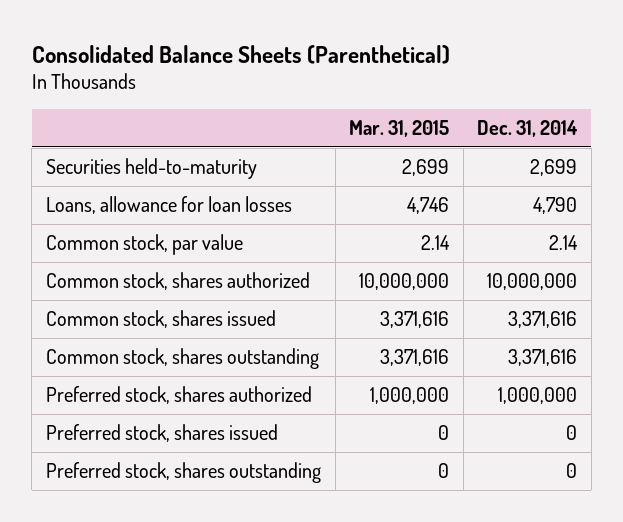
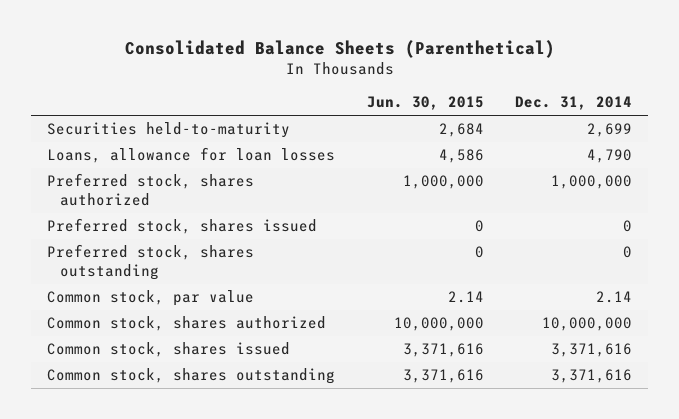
[349,120,450,138] Mar. 31, 2015 -> none
none -> [366,96,484,111] Jun. 30, 2015
[45,385,312,404] Preferred stock, shares authorized -> [46,173,254,207] Preferred stock, shares authorized
[45,423,278,442] Preferred stock, shares issued -> [46,218,317,235] Preferred stock, shares issued
[45,461,321,483] Preferred stock, shares outstanding -> [46,244,254,281] Preferred stock, shares outstanding

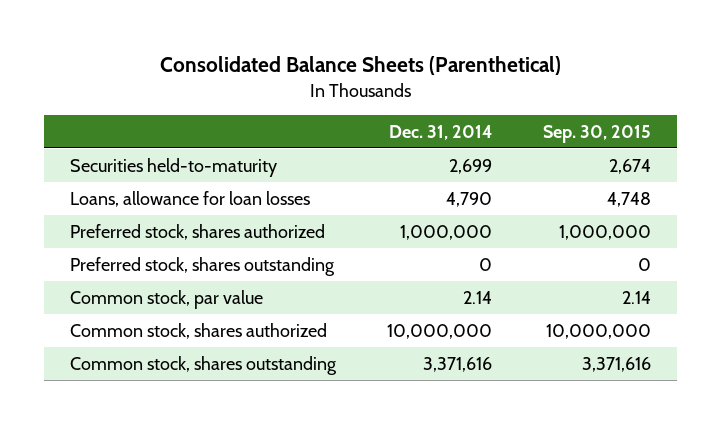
[366,96,484,111] Jun. 30, 2015 -> none
none -> [543,124,652,143] Sep. 30, 2015
[46,218,317,235] Preferred stock, shares issued -> none
[46,342,290,358] Common stock, shares issued -> none

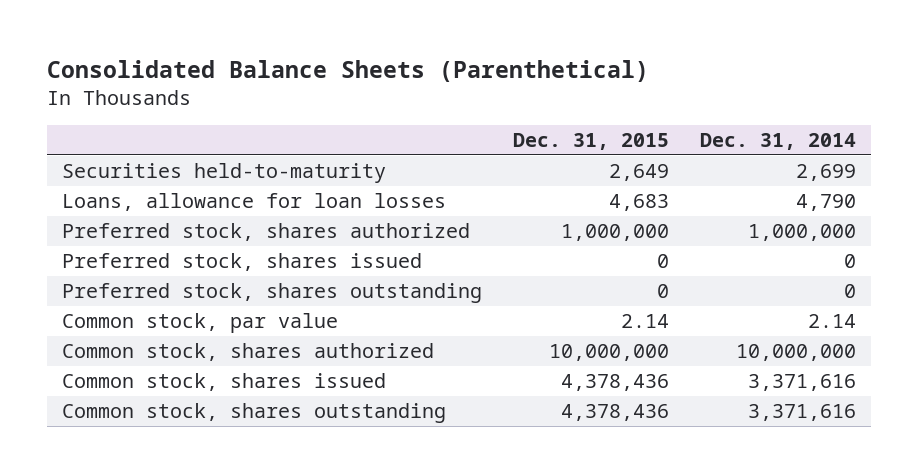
[543,124,652,143] Sep. 30, 2015 -> none
none -> [512,132,669,150] Dec. 31, 2015
none -> [62,253,423,272] Preferred stock, shares issued
none -> [62,373,387,392] Common stock, shares issued

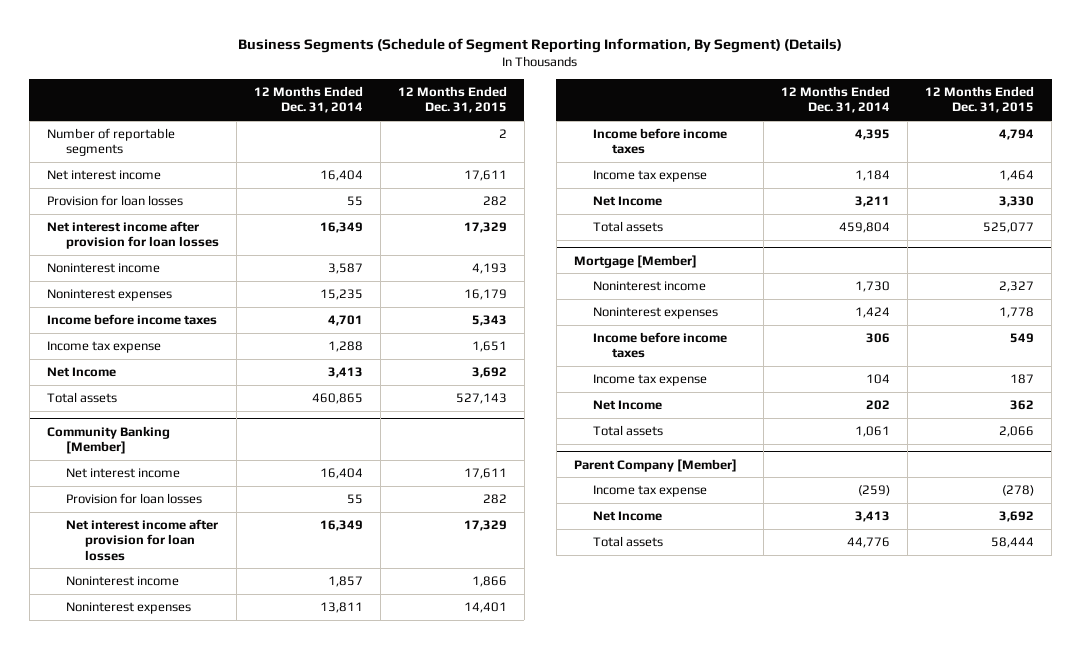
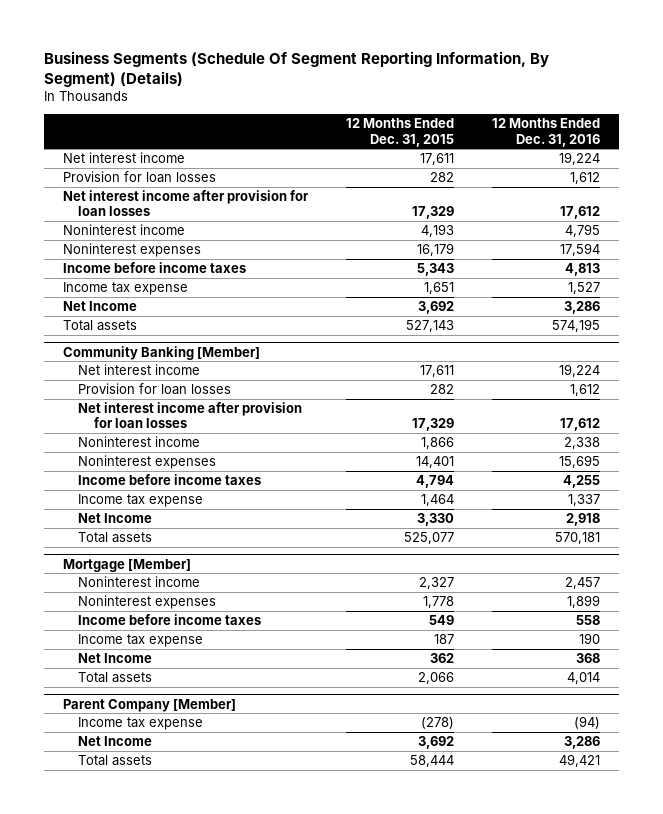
[238,37,843,53] Business Segments (Schedule of Segment Reporting Information, By Segment) (Details) -> [43,50,549,87] Business Segments (Schedule Of Segment Reporting Information, By Segment) (Details)
[253,85,363,114] 12 Months Ended Dec. 31, 2014 -> none
none -> [491,118,600,147] 12 Months Ended Dec. 31, 2016
[46,127,175,157] Number of reportable segments -> none

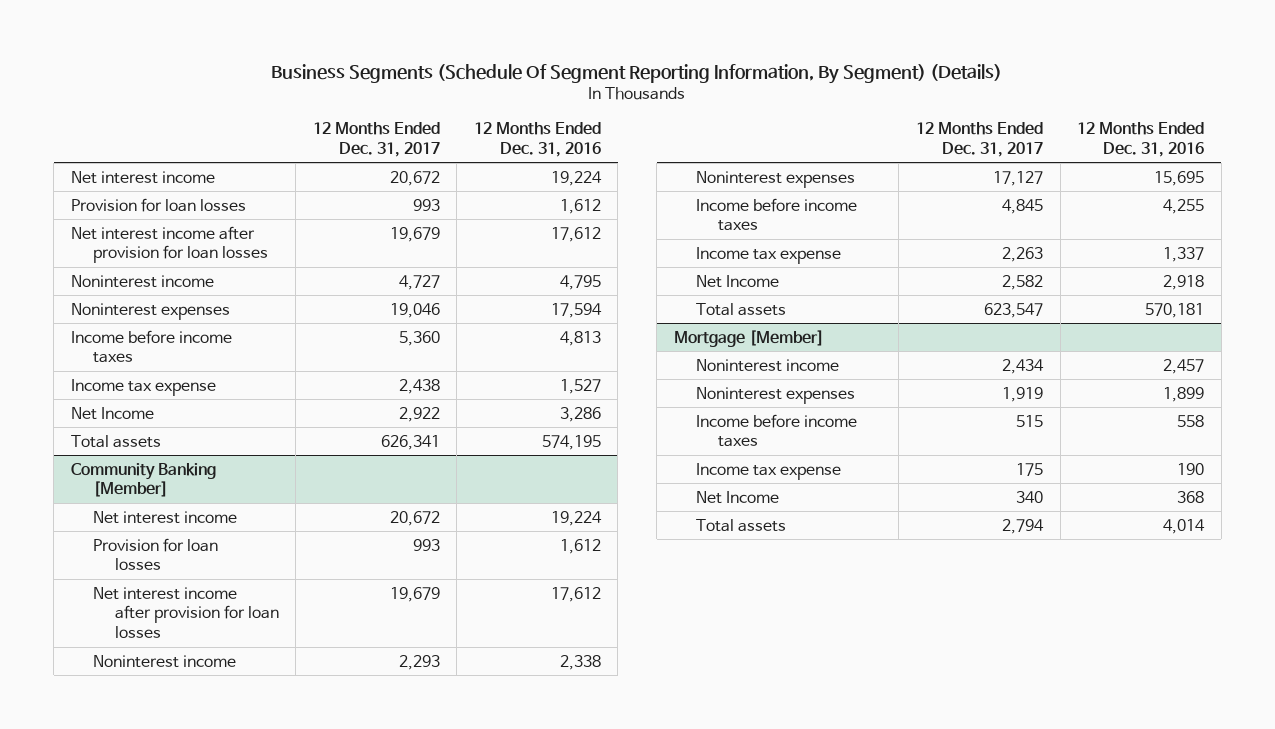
[345,118,454,147] 12 Months Ended Dec. 31, 2015 -> none
none -> [312,122,440,157] 12 Months Ended Dec. 31, 2017
[62,698,236,712] Parent Company [Member] -> none
[78,717,204,731] Income tax expense -> none
[78,736,153,747] Net Income -> none
[78,755,153,767] Total assets -> none

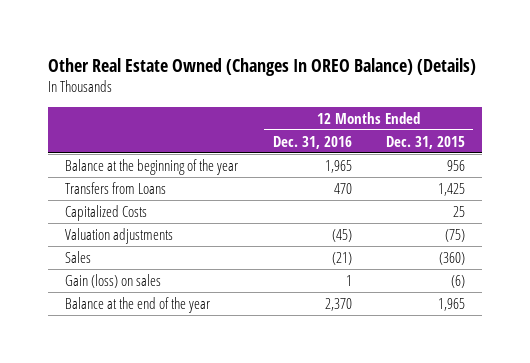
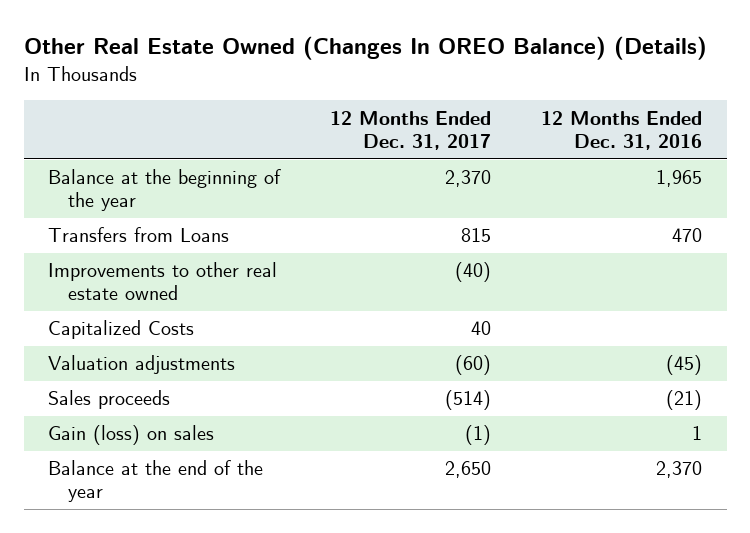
[385,135,465,149] Dec. 31, 2015 -> none
none -> [330,110,492,150] 12 Months Ended Dec. 31, 2017
none -> [48,262,278,301] Improvements to other real estate owned
[65,250,92,263] Sales -> [48,390,171,410] Sales proceeds

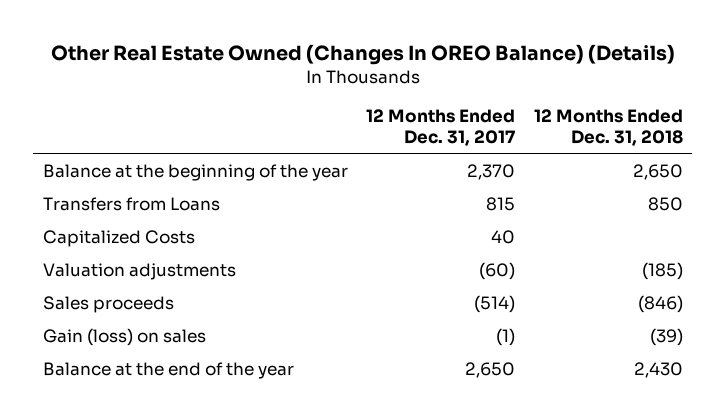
[540,110,702,150] 12 Months Ended Dec. 31, 2016 -> none
none -> [534,109,684,146] 12 Months Ended Dec. 31, 2018
[48,262,278,301] Improvements to other real estate owned -> none

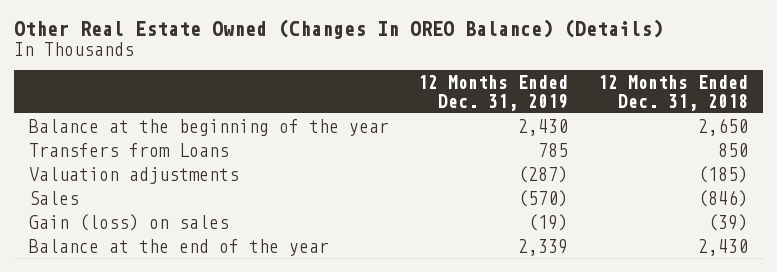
[366,109,516,146] 12 Months Ended Dec. 31, 2017 -> none
none -> [418,74,569,111] 12 Months Ended Dec. 31, 2019
[42,229,195,247] Capitalized Costs -> none
[42,295,174,313] Sales proceeds -> [28,190,79,205] Sales

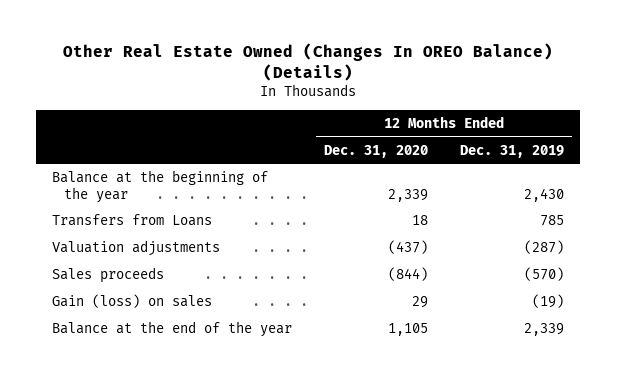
[598,74,749,111] 12 Months Ended Dec. 31, 2018 -> none
none -> [324,144,429,158] Dec. 31, 2020
[28,190,79,205] Sales -> [52,267,165,284] Sales proceeds

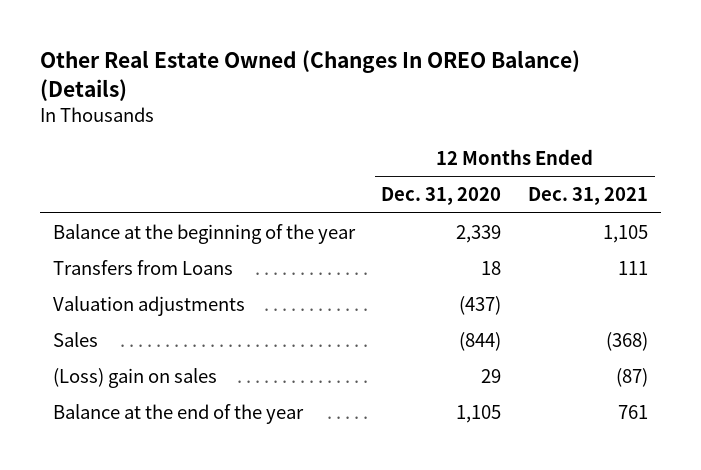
[460,144,565,158] Dec. 31, 2019 -> none
none -> [527,187,648,206] Dec. 31, 2021
[52,267,165,284] Sales proceeds -> [52,331,98,347] Sales
[52,294,213,309] Gain (loss) on sales -> [52,367,217,388] (Loss) gain on sales

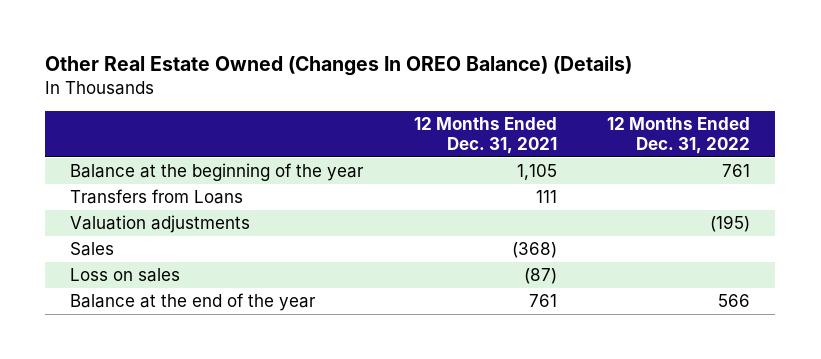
[381,187,502,206] Dec. 31, 2020 -> none
none -> [607,117,751,155] 12 Months Ended Dec. 31, 2022
[52,367,217,388] (Loss) gain on sales -> [70,268,181,283] Loss on sales

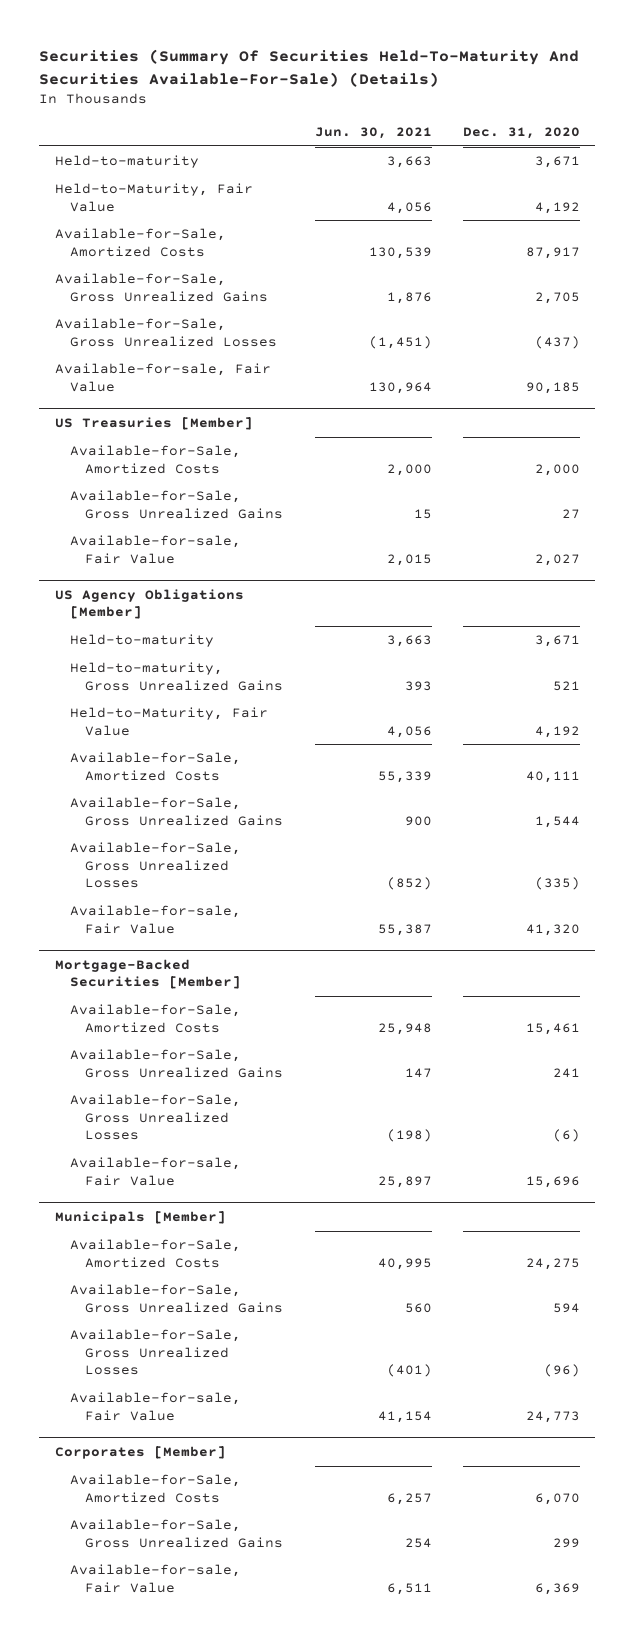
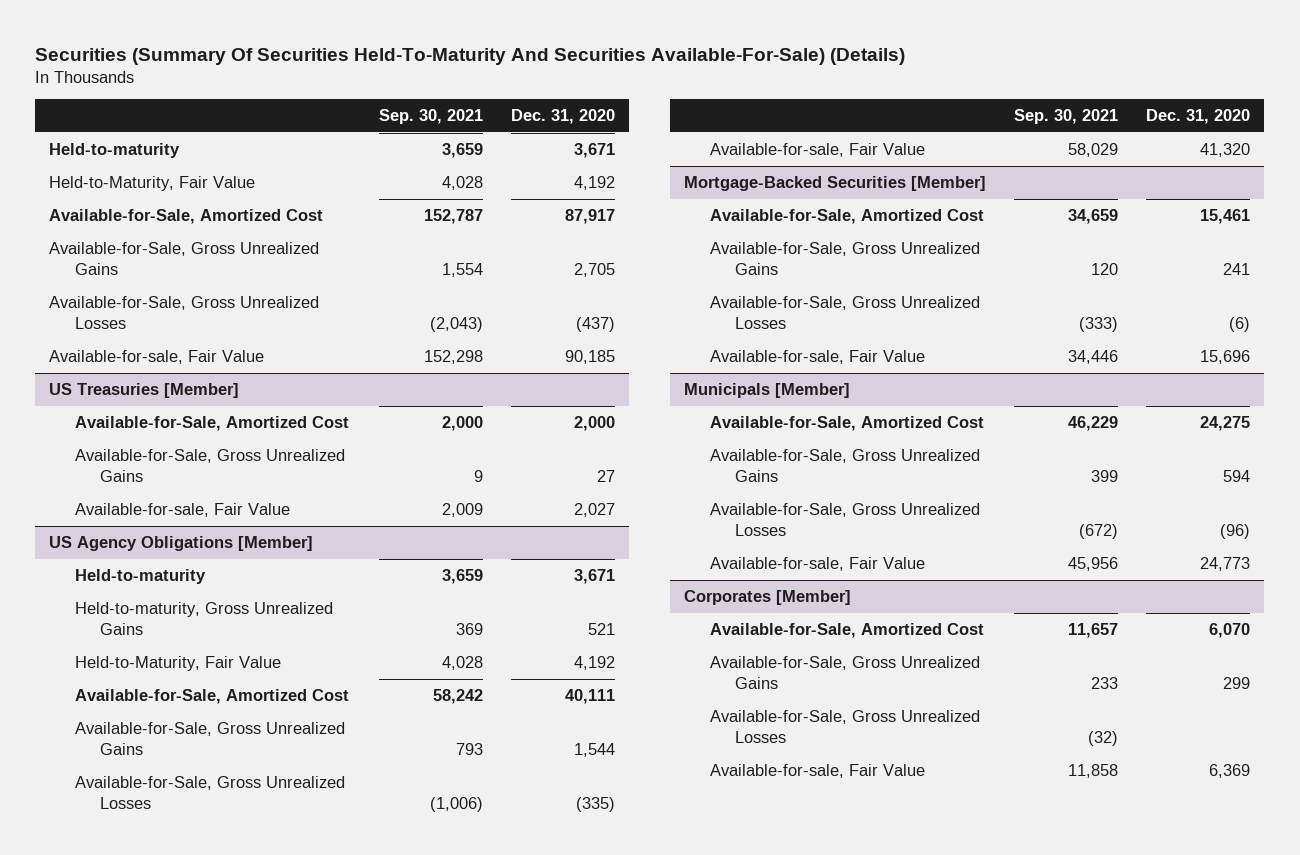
[314,127,432,140] Jun. 30, 2021 -> none
none -> [379,109,484,125] Sep. 30, 2021
[54,228,226,257] Available-for-Sale, Amortized Costs -> [49,209,324,225] Available-for-Sale, Amortized Cost
[69,445,241,474] Available-for-Sale, Amortized Costs -> [74,416,349,432] Available-for-Sale, Amortized Cost
[69,752,241,781] Available-for-Sale, Amortized Costs -> [74,689,349,705] Available-for-Sale, Amortized Cost
[69,1004,241,1033] Available-for-Sale, Amortized Costs -> [709,209,984,225] Available-for-Sale, Amortized Cost
[69,1239,241,1268] Available-for-Sale, Amortized Costs -> [709,416,984,432] Available-for-Sale, Amortized Cost
[69,1474,241,1503] Available-for-Sale, Amortized Costs -> [709,623,984,639] Available-for-Sale, Amortized Cost
none -> [709,710,980,743] Available-for-Sale, Gross Unrealized Losses

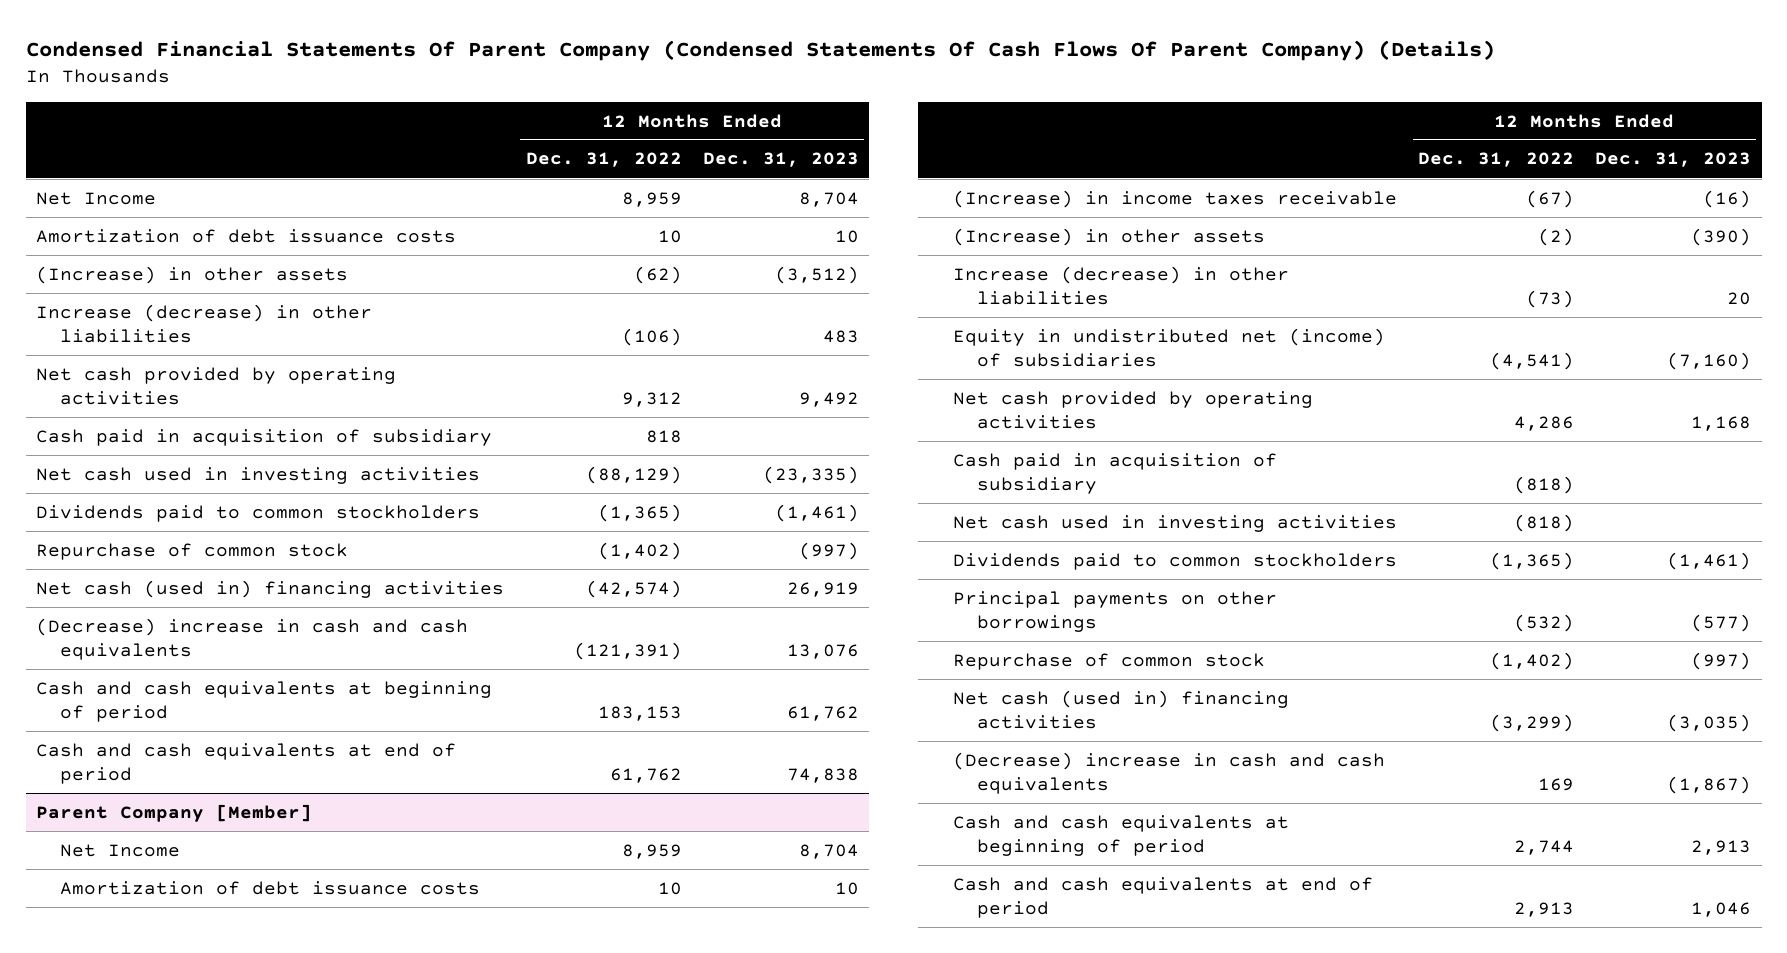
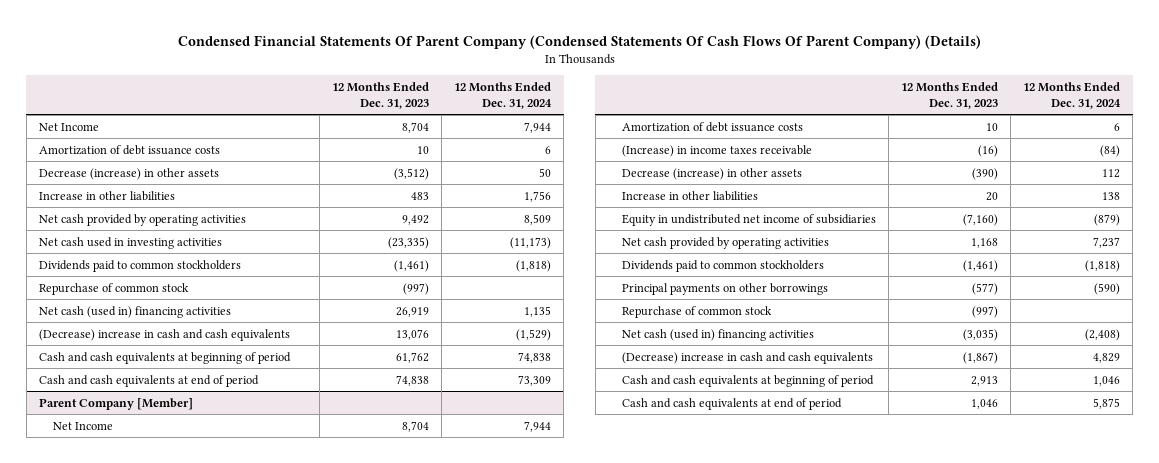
[525,152,682,168] Dec. 31, 2022 -> none
none -> [454,81,553,109] 12 Months Ended Dec. 31, 2024
[36,265,349,284] (Increase) in other assets -> [38,167,219,180] Decrease (increase) in other assets
[36,303,373,344] Increase (decrease) in other liabilities -> [38,190,175,201] Increase in other liabilities
[36,428,493,446] Cash paid in acquisition of subsidiary -> none
[952,227,1265,246] (Increase) in other assets -> [622,167,803,180] Decrease (increase) in other assets
[952,265,1289,306] Increase (decrease) in other liabilities -> [622,190,759,201] Increase in other liabilities
[952,327,1385,368] Equity in undistributed net (income) of subsidiaries -> [622,213,877,226] Equity in undistributed net income of subsidiaries
[952,452,1277,495] Cash paid in acquisition of subsidiary -> none
[952,514,1397,532] Net cash used in investing activities -> none

